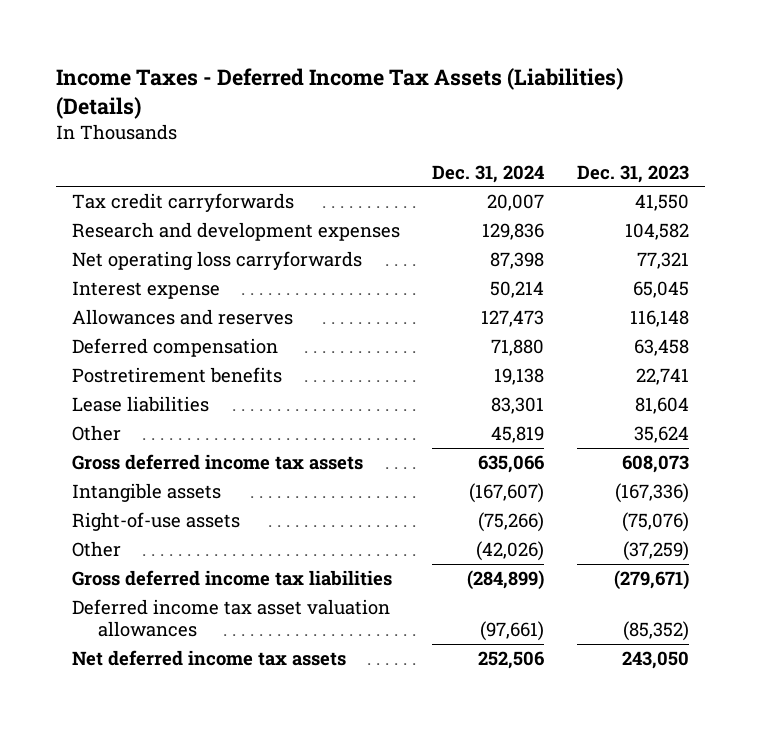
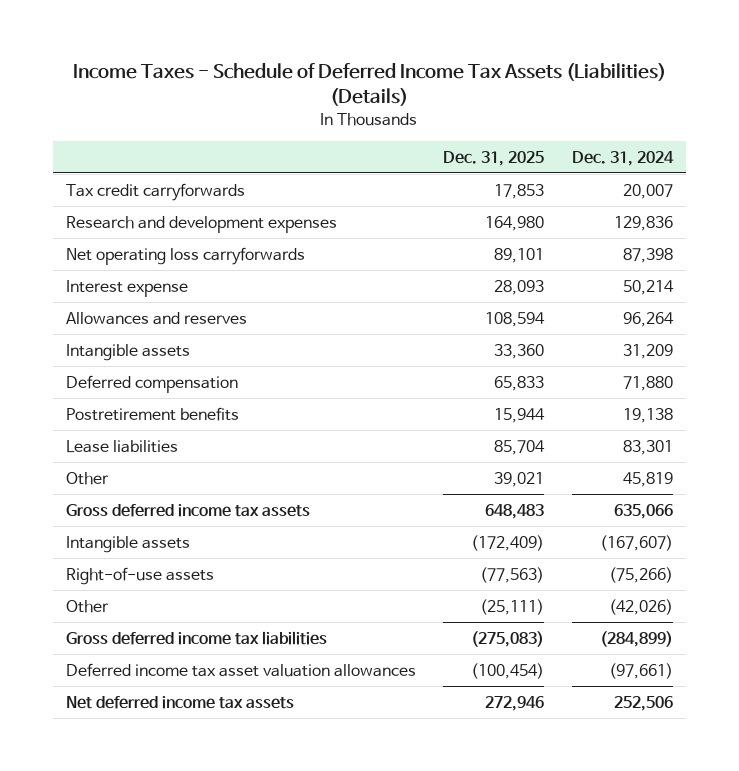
[56,67,624,119] Income Taxes - Deferred Income Tax Assets (Liabilities) (Details) -> [73,62,667,106] Income Taxes - Schedule of Deferred Income Tax Assets (Liabilities) (Details)
[576,164,689,183] Dec. 31, 2023 -> none
none -> [443,150,545,166] Dec. 31, 2025
[481,310,545,328] 127,473 -> [622,311,674,327] 96,264
none -> [66,343,191,361] Intangible assets

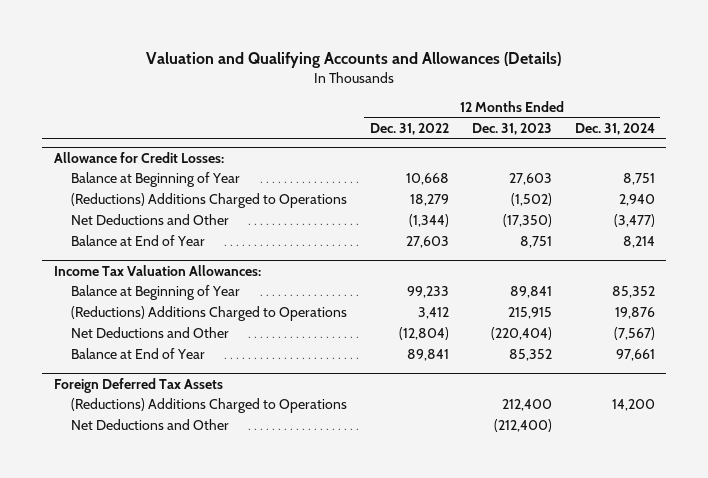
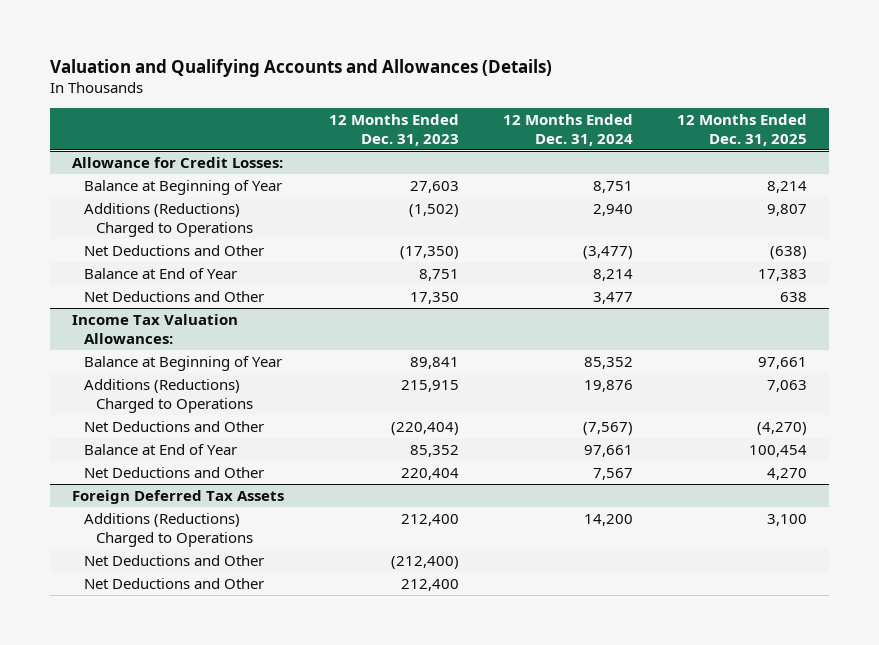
[370,122,450,135] Dec. 31, 2022 -> none
none -> [677,113,808,146] 12 Months Ended Dec. 31, 2025
[71,193,348,209] (Reductions) Additions Charged to Operations -> [83,202,253,237] Additions (Reductions) Charged to Operations
none -> [83,290,264,302] Net Deductions and Other
[71,306,348,322] (Reductions) Additions Charged to Operations -> [83,378,253,413] Additions (Reductions) Charged to Operations
none -> [83,466,264,478] Net Deductions and Other
[71,398,348,414] (Reductions) Additions Charged to Operations -> [83,512,253,547] Additions (Reductions) Charged to Operations
none -> [83,577,264,589] Net Deductions and Other

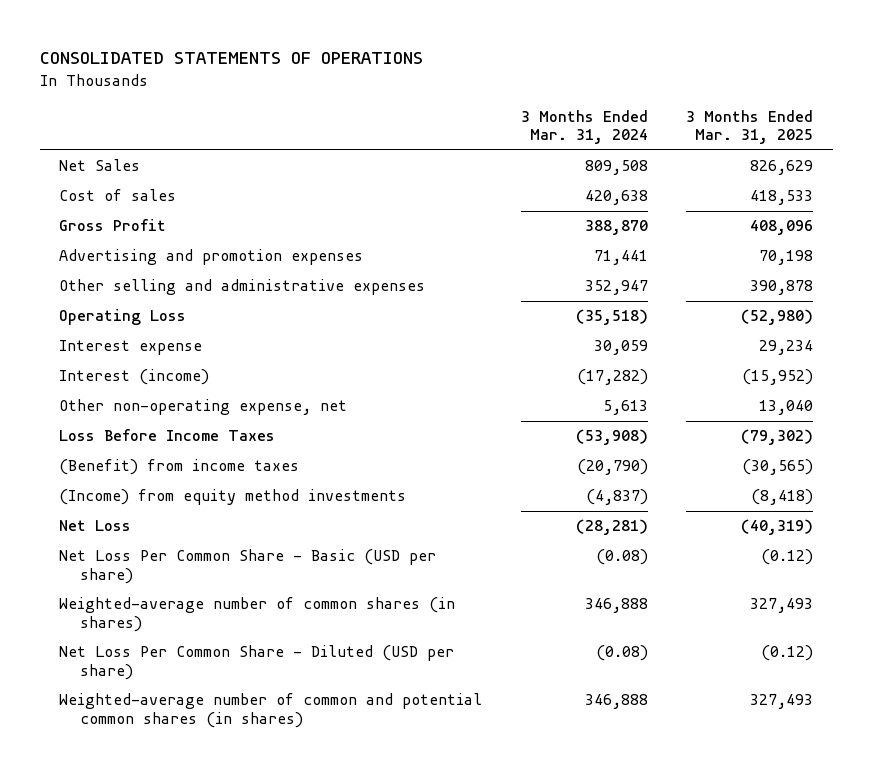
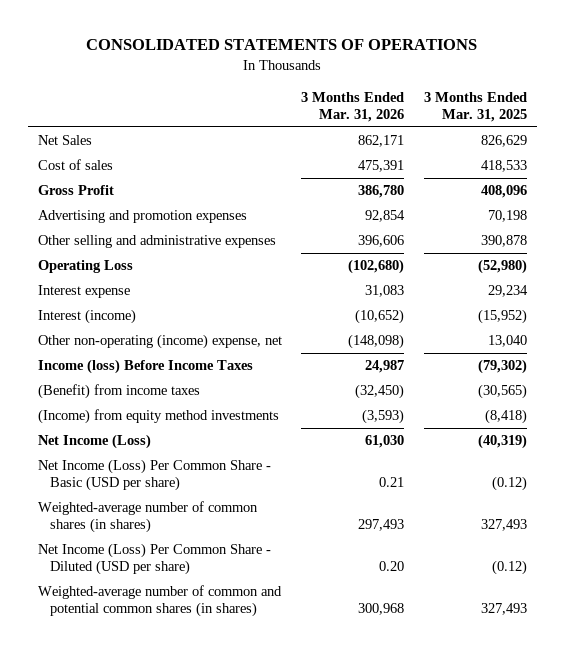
[520,109,648,145] 3 Months Ended Mar. 31, 2024 -> none
none -> [301,91,405,122] 3 Months Ended Mar. 31, 2026
[59,399,348,416] Other non-operating expense, net -> [37,334,282,350] Other non-operating (income) expense, net
[59,429,276,442] Loss Before Income Taxes -> [37,359,253,375] Income (loss) Before Income Taxes
[59,520,132,532] Net Loss -> [37,434,151,450] Net Income (Loss)
[59,549,437,584] Net Loss Per Common Share - Basic (USD per share) -> [37,459,271,492] Net Income (Loss) Per Common Share - Basic (USD per share)
[59,645,455,680] Net Loss Per Common Share - Diluted (USD per share) -> [37,543,271,576] Net Income (Loss) Per Common Share - Diluted (USD per share)

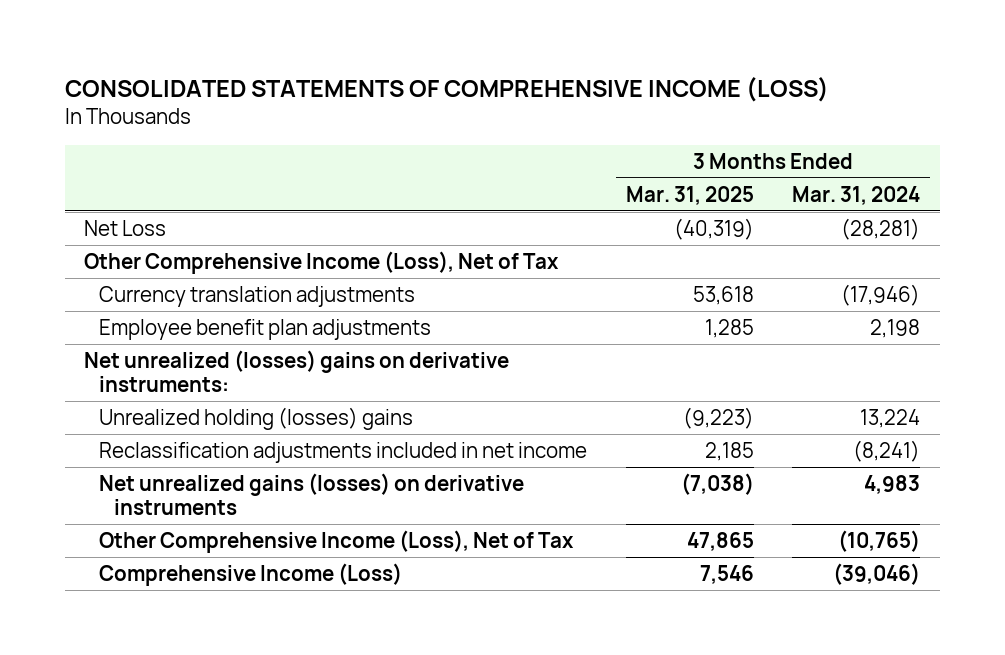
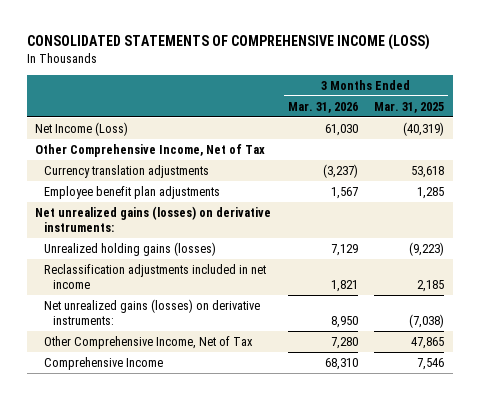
[792,185,921,205] Mar. 31, 2024 -> none
none -> [287,101,358,113] Mar. 31, 2026
[84,219,167,236] Net Loss -> [35,121,129,136] Net Income (Loss)
[84,250,560,274] Other Comprehensive Income (Loss), Net of Tax -> [35,143,266,157] Other Comprehensive Income, Net of Tax
[84,349,510,393] Net unrealized (losses) gains on derivative instruments: -> [35,205,272,233] Net unrealized gains (losses) on derivative instruments:
[98,406,413,430] Unrealized holding (losses) gains -> [44,241,217,256] Unrealized holding gains (losses)
[98,472,524,516] Net unrealized gains (losses) on derivative instruments -> [44,298,261,326] Net unrealized gains (losses) on derivative instruments:
[98,529,574,553] Other Comprehensive Income (Loss), Net of Tax -> [44,335,254,349] Other Comprehensive Income, Net of Tax
[98,562,402,586] Comprehensive Income (Loss) -> [44,356,164,370] Comprehensive Income

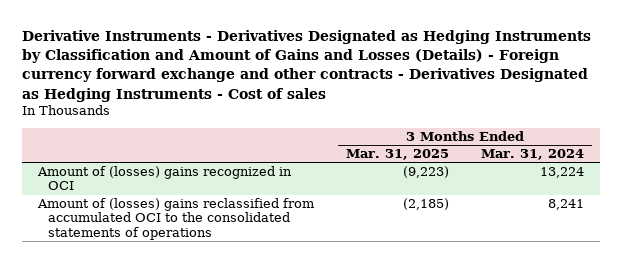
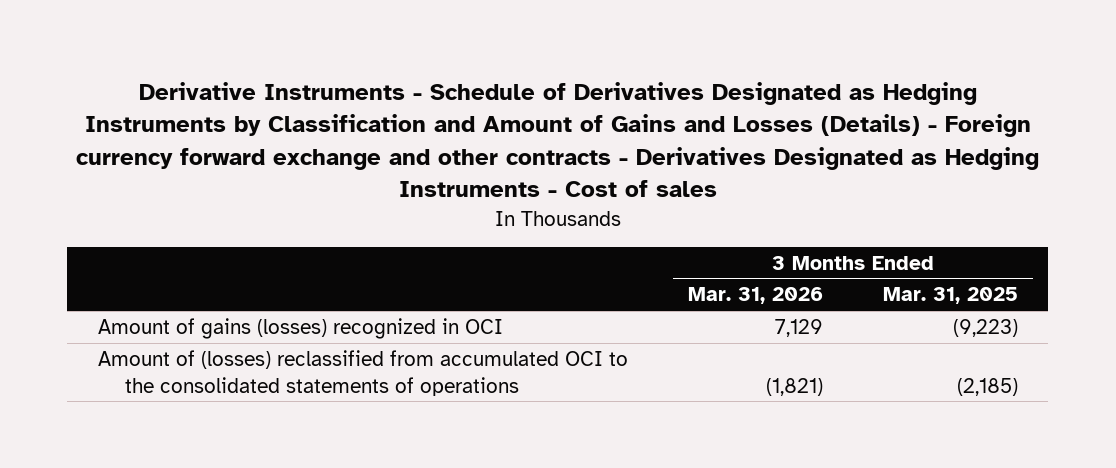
[21,29,591,102] Derivative Instruments - Derivatives Designated as Hedging Instruments by Classification and Amount of Gains and Losses (Details) - Foreign currency forward exchange and other contracts - Derivatives Designated as Hedging Instruments - Cost of sales -> [75,81,1039,198] Derivative Instruments - Schedule of Derivatives Designated as Hedging Instruments by Classification and Amount of Gains and Losses (Details) - Foreign currency forward exchange and other contracts - Derivatives Designated as Hedging Instruments - Cost of sales
[480,149,584,161] Mar. 31, 2024 -> none
none -> [687,287,823,305] Mar. 31, 2026
[36,166,292,191] Amount of (losses) gains recognized in OCI -> [97,317,503,339] Amount of gains (losses) recognized in OCI
[36,198,314,240] Amount of (losses) gains reclassified from accumulated OCI to the consolidated statements of operations -> [97,349,628,396] Amount of (losses) reclassified from accumulated OCI to the consolidated statements of operations

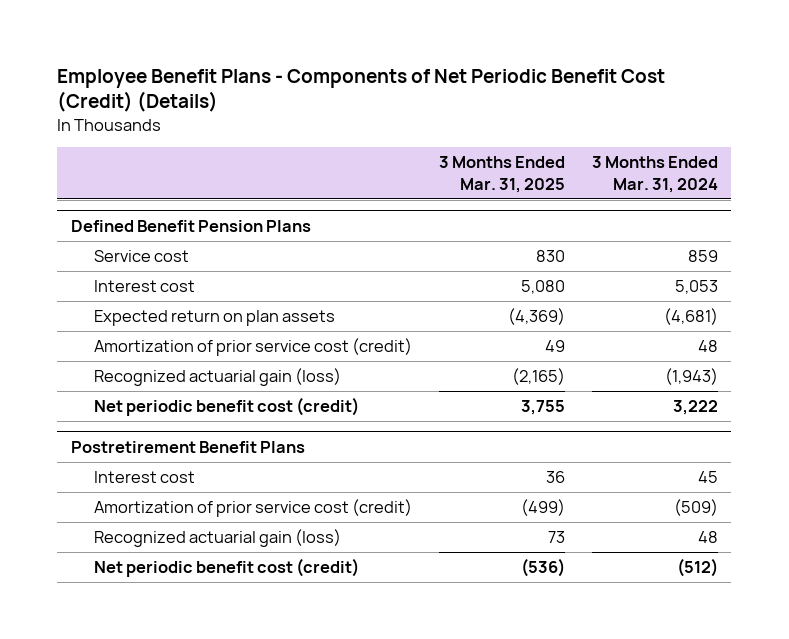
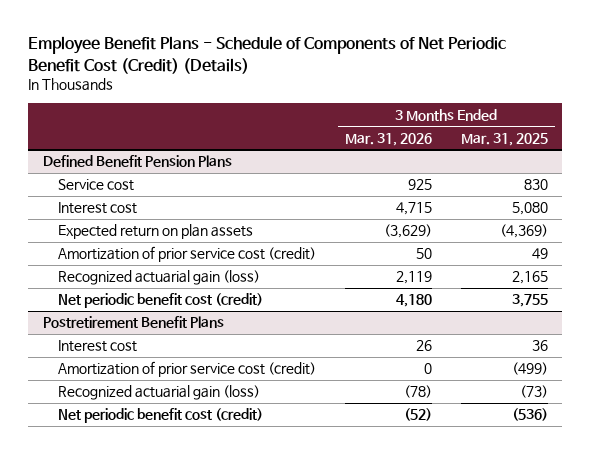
[57,68,666,113] Employee Benefit Plans - Components of Net Periodic Benefit Cost (Credit) (Details) -> [28,36,507,74] Employee Benefit Plans - Schedule of Components of Net Periodic Benefit Cost (Credit) (Details)
[591,156,718,193] 3 Months Ended Mar. 31, 2024 -> none
none -> [344,132,432,146] Mar. 31, 2026
[511,368,565,386] (2,165) -> [511,271,548,285] 2,165
[547,531,565,544] 73 -> [519,385,548,399] (73)

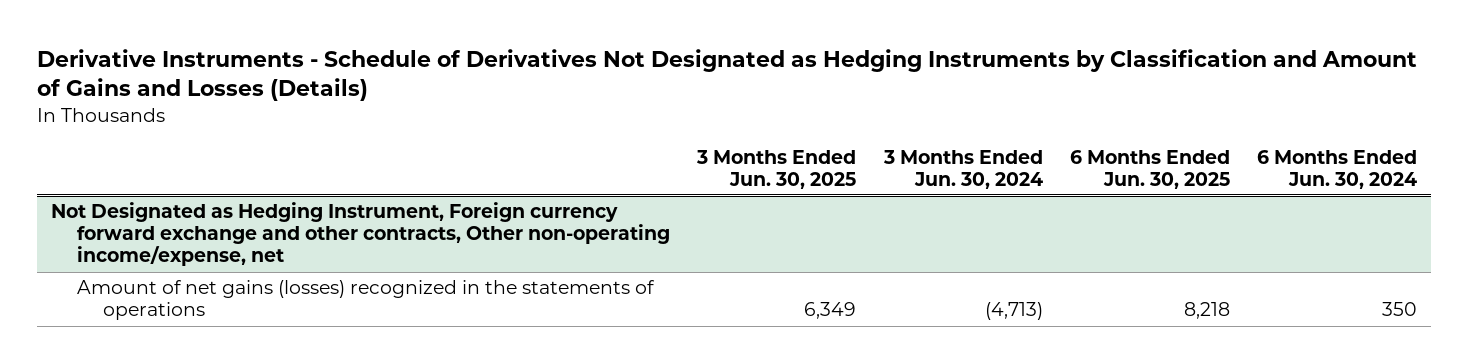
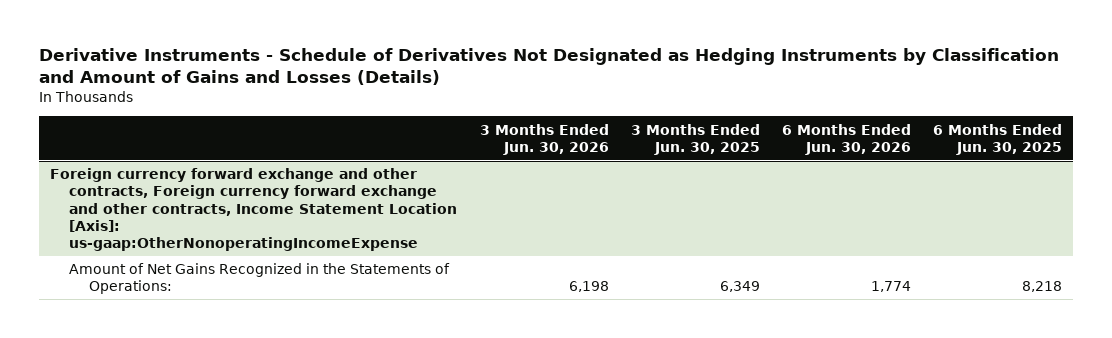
[882,149,1043,189] 3 Months Ended Jun. 30, 2024 -> none
[1257,149,1418,189] 6 Months Ended Jun. 30, 2024 -> none
none -> [479,123,609,155] 3 Months Ended Jun. 30, 2026
none -> [782,123,912,155] 6 Months Ended Jun. 30, 2026
[50,202,670,267] Not Designated as Hedging Instrument, Foreign currency forward exchange and other contracts, Other non-operating income/expense, net -> none
none -> [50,168,458,251] Foreign currency forward exchange and other contracts, Foreign currency forward exchange and other contracts, Income Statement Location [Axis]: us-gaap:OtherNonoperatingIncomeExpense
[76,280,655,321] Amount of net gains (losses) recognized in the statements of operations -> [69,263,451,295] Amount of Net Gains Recognized in the Statements of Operations:

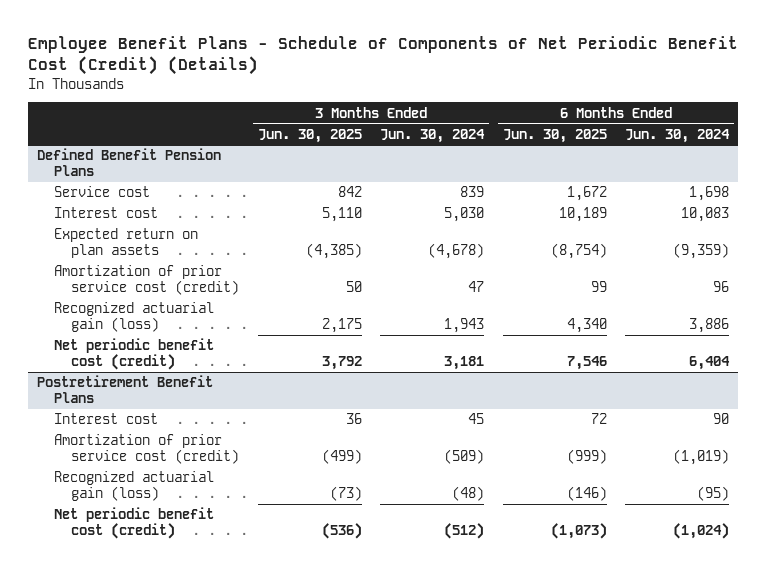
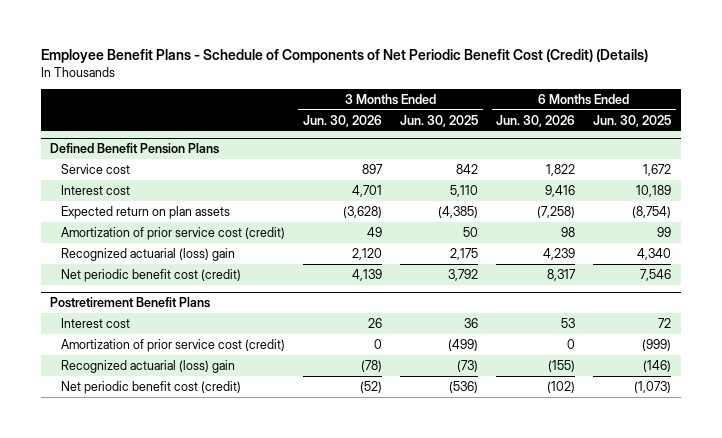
[380,128,486,143] Jun. 30, 2024 -> none
[625,128,731,143] Jun. 30, 2024 -> none
none -> [302,114,382,127] Jun. 30, 2026
none -> [496,114,576,127] Jun. 30, 2026
[53,302,214,333] Recognized actuarial gain (loss) -> [60,247,235,261] Recognized actuarial (loss) gain
[53,471,214,502] Recognized actuarial gain (loss) -> [60,359,235,373] Recognized actuarial (loss) gain

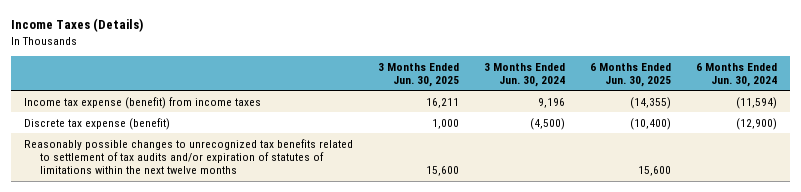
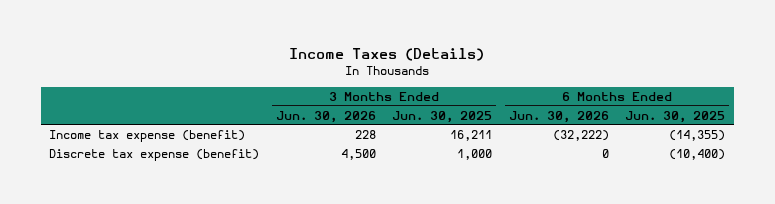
[484,62,566,87] 3 Months Ended Jun. 30, 2024 -> none
[696,62,778,87] 6 Months Ended Jun. 30, 2024 -> none
none -> [275,110,376,123] Jun. 30, 2026
none -> [508,110,609,123] Jun. 30, 2026
[24,96,262,109] Income tax expense (benefit) from income taxes -> [49,129,246,142] Income tax expense (benefit)
[24,138,354,175] Reasonably possible changes to unrecognized tax benefits related to settlement of tax audits and/or expiration of statutes of limitations within the next twelve months -> none

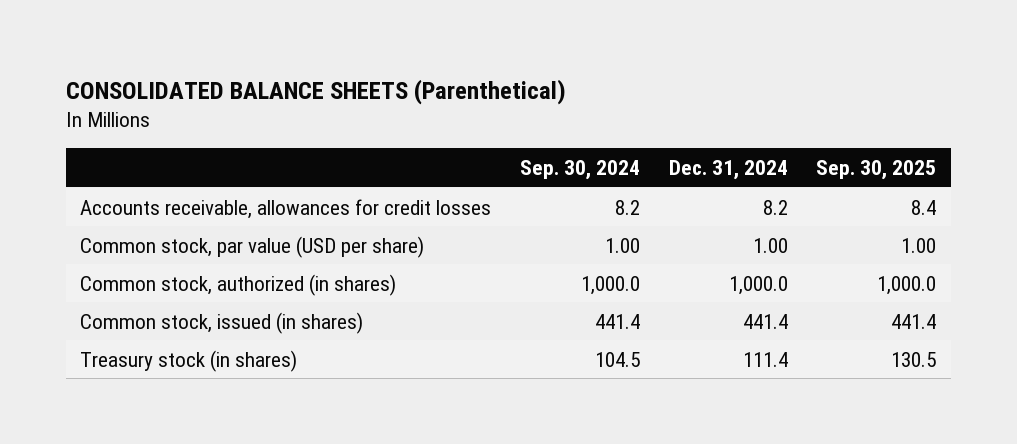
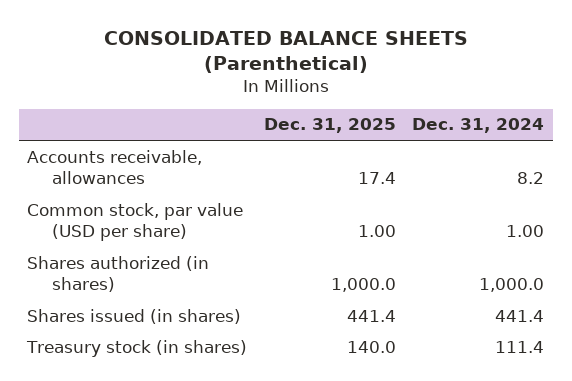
[520,160,641,181] Sep. 30, 2024 -> none
[816,160,937,181] Sep. 30, 2025 -> none
none -> [263,118,396,134] Dec. 31, 2025
[80,198,492,219] Accounts receivable, allowances for credit losses -> [27,149,203,184] Accounts receivable, allowances
[80,273,397,296] Common stock, authorized (in shares) -> [27,255,210,292] Shares authorized (in shares)
[80,311,364,334] Common stock, issued (in shares) -> [27,308,242,324] Shares issued (in shares)

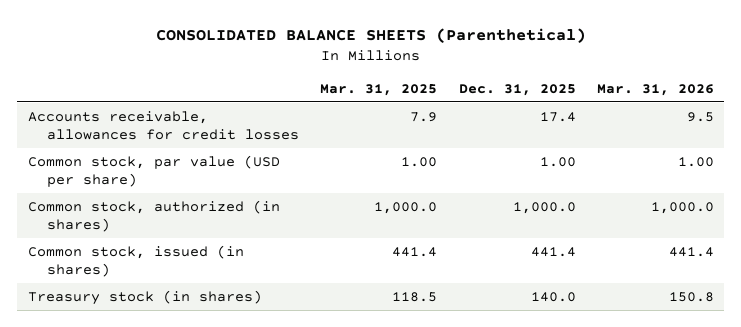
[412,118,545,134] Dec. 31, 2024 -> none
none -> [320,83,438,96] Mar. 31, 2025
none -> [596,83,714,96] Mar. 31, 2026
[27,149,203,184] Accounts receivable, allowances -> [27,110,300,141] Accounts receivable, allowances for credit losses
[27,255,210,292] Shares authorized (in shares) -> [27,199,280,233] Common stock, authorized (in shares)
[27,308,242,324] Shares issued (in shares) -> [27,244,244,278] Common stock, issued (in shares)

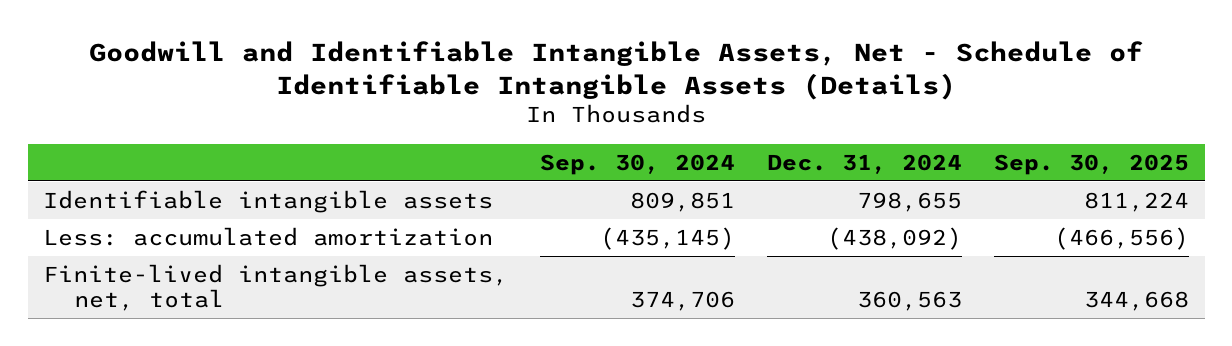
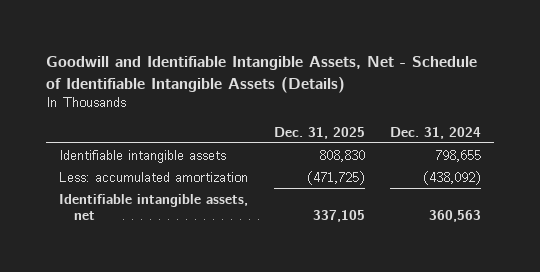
[540,153,736,175] Sep. 30, 2024 -> none
[993,153,1189,175] Sep. 30, 2025 -> none
none -> [273,126,365,139] Dec. 31, 2025
[43,263,509,311] Finite-lived intangible assets, net, total -> [58,193,248,220] Identifiable intangible assets, net

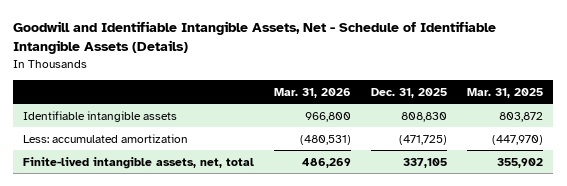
[390,126,482,139] Dec. 31, 2024 -> none
none -> [274,87,352,98] Mar. 31, 2026
none -> [467,87,544,98] Mar. 31, 2025
[58,193,248,220] Identifiable intangible assets, net -> [23,156,255,169] Finite-lived intangible assets, net, total

